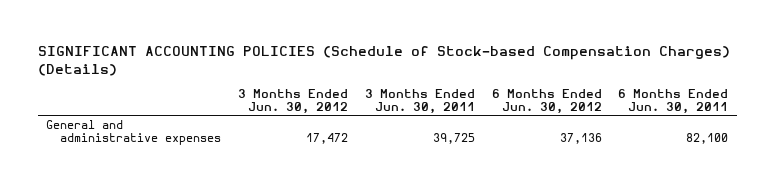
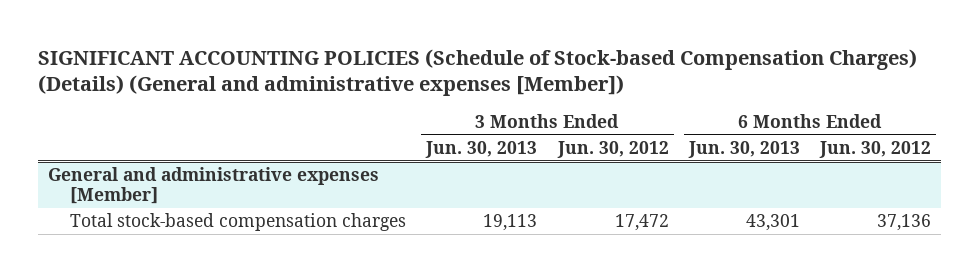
[38,45,731,76] SIGNIFICANT ACCOUNTING POLICIES (Schedule of Stock-based Compensation Charges) (Details) -> [37,48,917,97] SIGNIFICANT ACCOUNTING POLICIES (Schedule of Stock-based Compensation Charges) (Details) (General and administrative expenses [Member])
[364,89,475,115] 3 Months Ended Jun. 30, 2011 -> none
[618,89,729,115] 6 Months Ended Jun. 30, 2011 -> none
none -> [425,140,538,158] Jun. 30, 2013
none -> [687,140,800,158] Jun. 30, 2013
none -> [47,167,379,205] General and administrative expenses [Member]
[46,119,222,146] General and administrative expenses -> [70,213,407,232] Total stock-based compensation charges

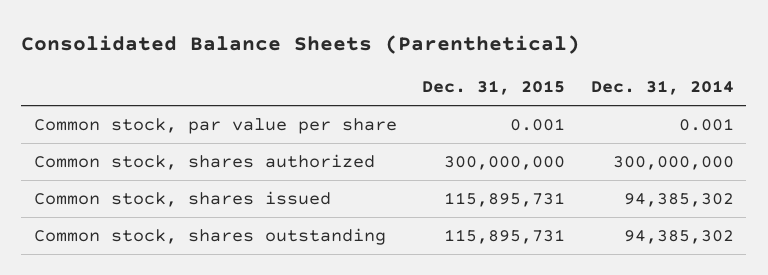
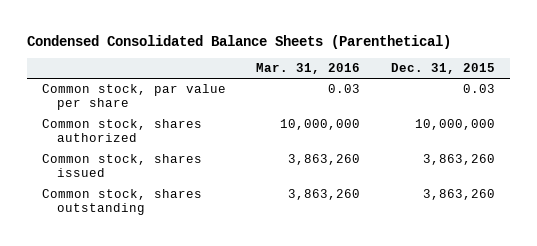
[21,35,581,55] Consolidated Balance Sheets (Parenthetical) -> [26,34,451,49] Condensed Consolidated Balance Sheets (Parenthetical)
[590,80,734,96] Dec. 31, 2014 -> none
none -> [256,63,361,75] Mar. 31, 2016
[510,117,566,131] 0.001 -> [462,84,495,94] 0.03
[444,155,566,170] 300,000,000 -> [414,119,495,131] 10,000,000
[444,191,566,207] 115,895,731 -> [422,154,495,166] 3,863,260
[444,228,566,244] 115,895,731 -> [422,189,495,201] 3,863,260

